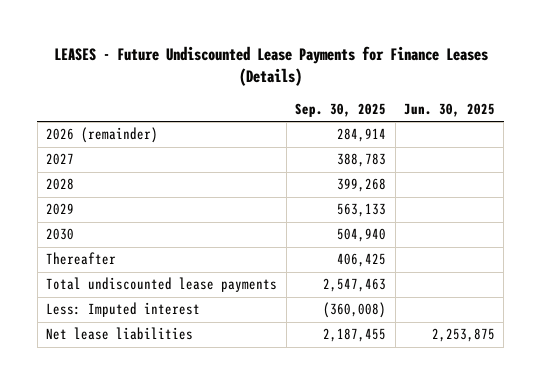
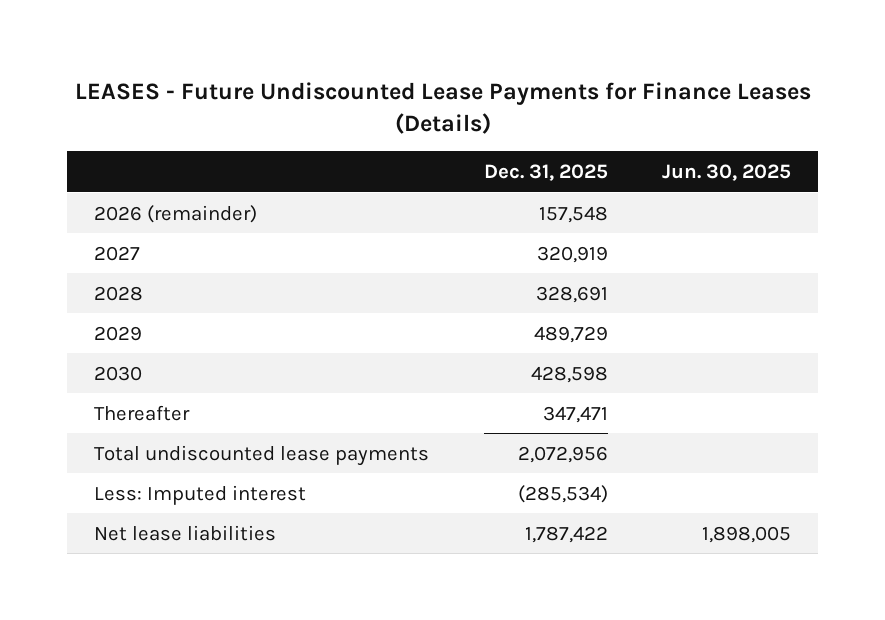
[295,103,387,118] Sep. 30, 2025 -> none
none -> [483,164,608,182] Dec. 31, 2025
[431,328,495,343] 2,253,875 -> [702,525,792,543] 1,898,005

